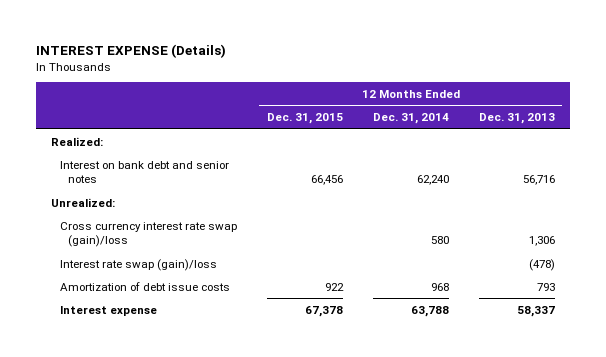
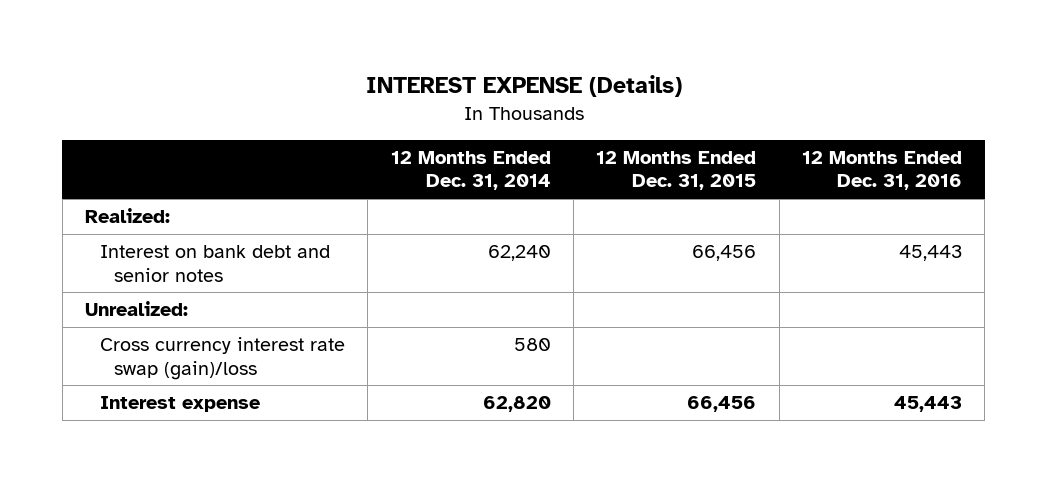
[478,113,555,125] Dec. 31, 2013 -> none
none -> [802,150,963,191] 12 Months Ended Dec. 31, 2016
[59,258,217,271] Interest rate swap (gain)/loss -> none
[59,281,230,291] Amortization of debt issue costs -> none
[304,305,343,317] 67,378 -> [687,396,757,413] 66,456
[410,305,449,317] 63,788 -> [482,396,551,413] 62,820

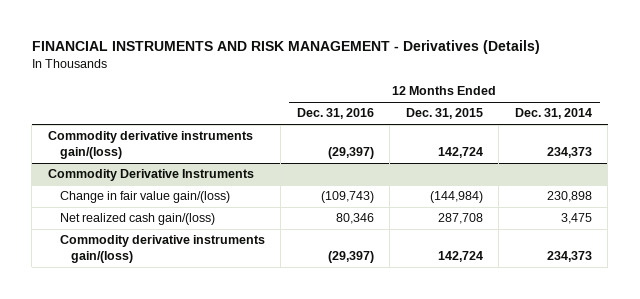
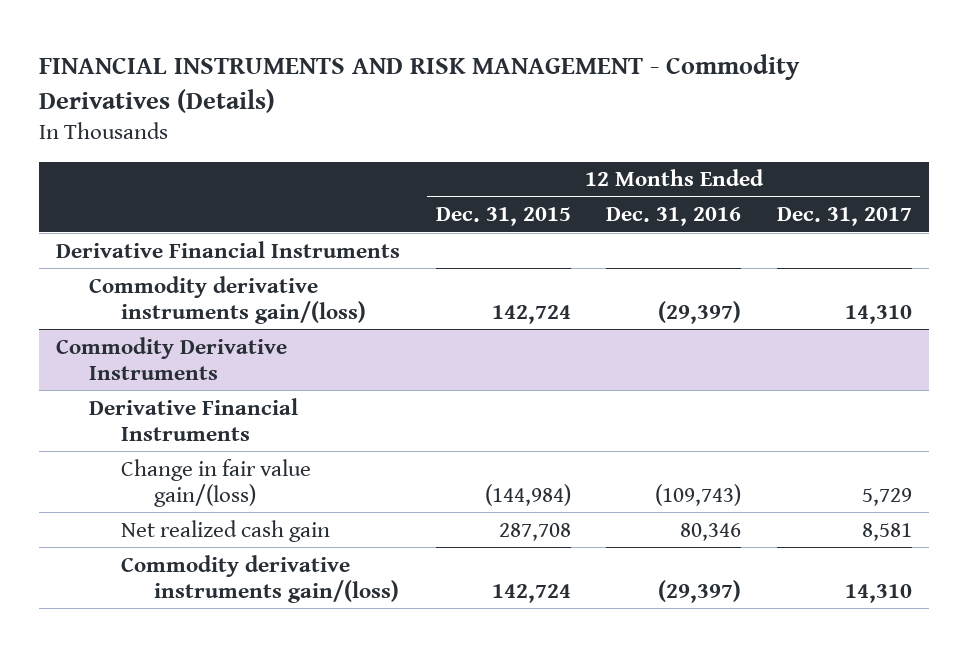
[31,39,540,54] FINANCIAL INSTRUMENTS AND RISK MANAGEMENT - Derivatives (Details) -> [38,53,800,113] FINANCIAL INSTRUMENTS AND RISK MANAGEMENT - Commodity Derivatives (Details)
[514,108,592,120] Dec. 31, 2014 -> none
none -> [776,207,912,227] Dec. 31, 2017
none -> [56,240,401,258] Derivative Financial Instruments
none -> [88,397,298,441] Derivative Financial Instruments
[59,213,215,226] Net realized cash gain/(loss) -> [121,519,331,542] Net realized cash gain

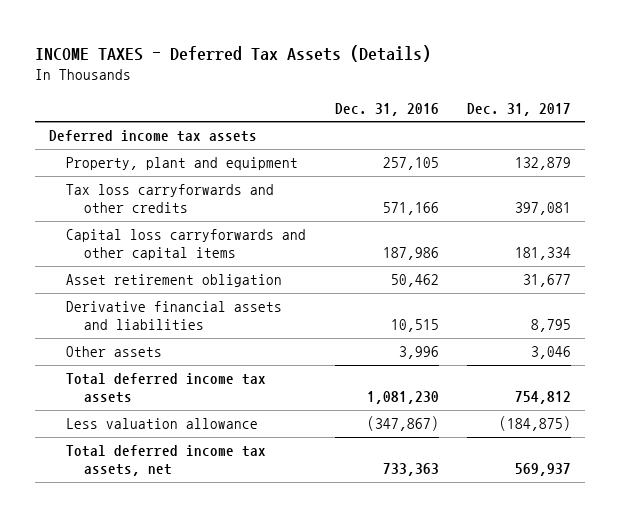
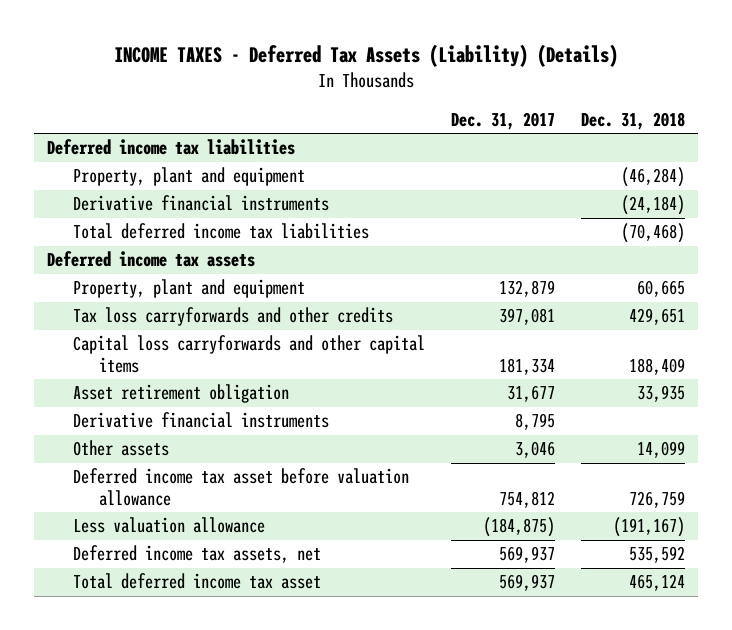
[35,44,432,62] INCOME TAXES - Deferred Tax Assets (Details) -> [114,44,619,68] INCOME TAXES - Deferred Tax Assets (Liability) (Details)
[334,102,439,116] Dec. 31, 2016 -> none
none -> [581,111,686,130] Dec. 31, 2018
none -> [46,139,295,156] Deferred income tax liabilities
none -> [72,167,305,187] Property, plant and equipment
none -> [72,195,329,212] Derivative financial instruments
none -> [72,223,369,240] Total deferred income tax liabilities
[66,301,283,331] Derivative financial assets and liabilities -> [72,412,329,429] Derivative financial instruments
[66,373,267,404] Total deferred income tax assets -> [72,468,409,506] Deferred income tax asset before valuation allowance
[66,445,267,477] Total deferred income tax assets, net -> [72,545,321,564] Deferred income tax assets, net
none -> [72,573,321,590] Total deferred income tax asset

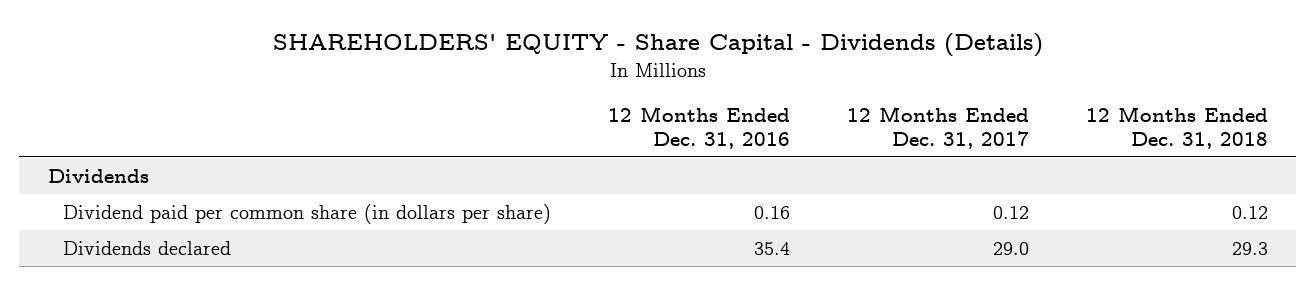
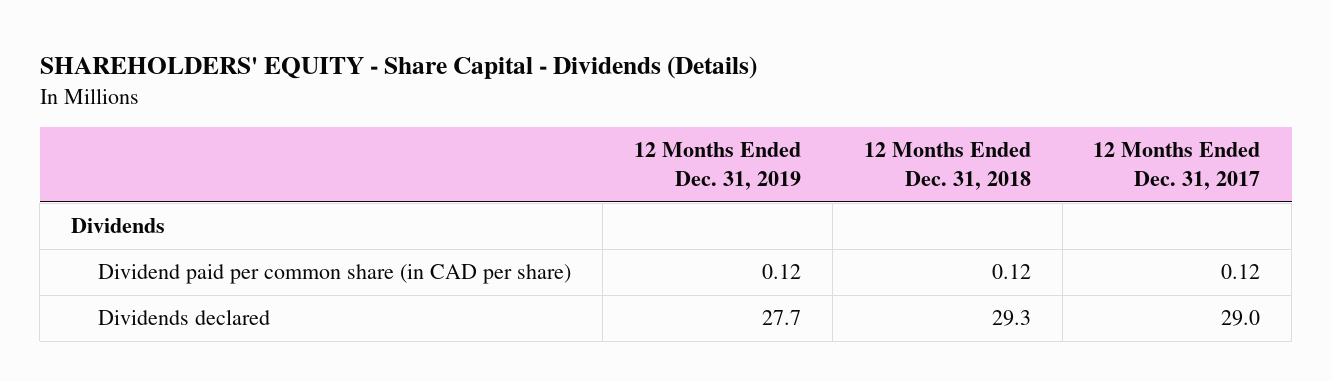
[608,105,791,149] 12 Months Ended Dec. 31, 2016 -> none
none -> [633,141,801,190] 12 Months Ended Dec. 31, 2019
[63,203,552,224] Dividend paid per common share (in dollars per share) -> [97,264,571,285] Dividend paid per common share (in CAD per share)

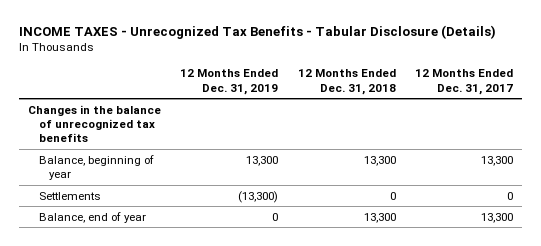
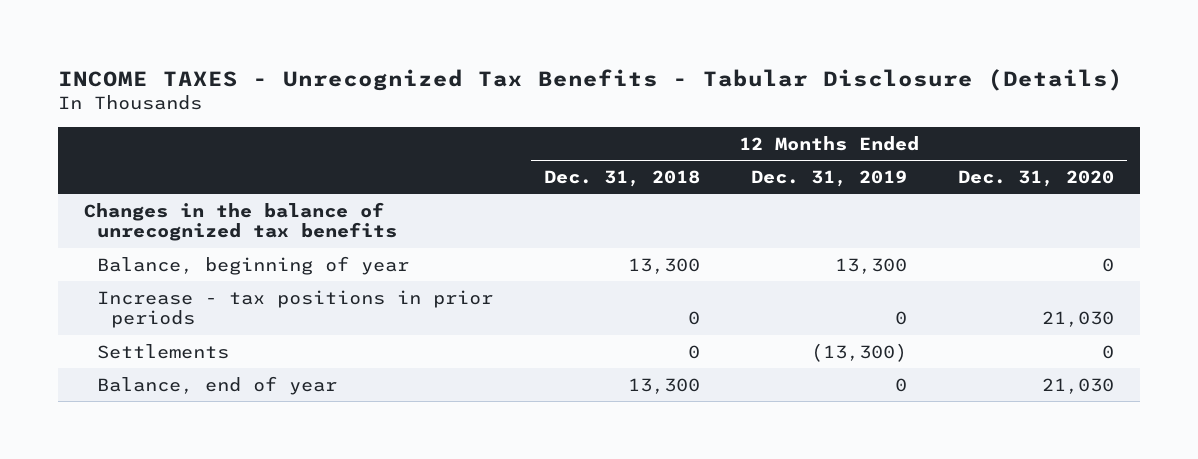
[414,69,513,95] 12 Months Ended Dec. 31, 2017 -> none
none -> [958,169,1115,187] Dec. 31, 2020
none -> [97,289,494,329] Increase - tax positions in prior periods

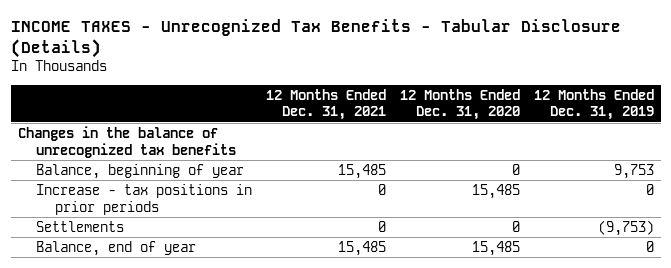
[544,169,701,187] Dec. 31, 2018 -> none
none -> [266,88,387,121] 12 Months Ended Dec. 31, 2021
[835,257,908,274] 13,300 -> [613,163,654,179] 9,753
[1042,311,1115,328] 21,030 -> [471,183,520,199] 15,485
[811,342,908,362] (13,300) -> [597,219,654,236] (9,753)
[1042,377,1115,394] 21,030 -> [471,240,520,256] 15,485

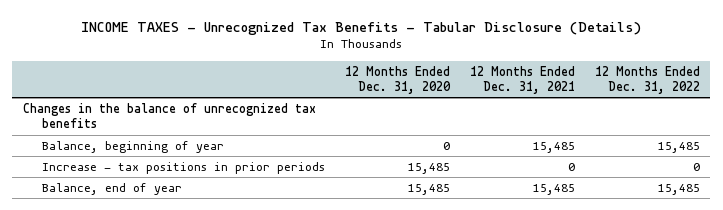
[533,88,654,121] 12 Months Ended Dec. 31, 2019 -> none
none -> [595,65,701,94] 12 Months Ended Dec. 31, 2022
[36,220,125,232] Settlements -> none

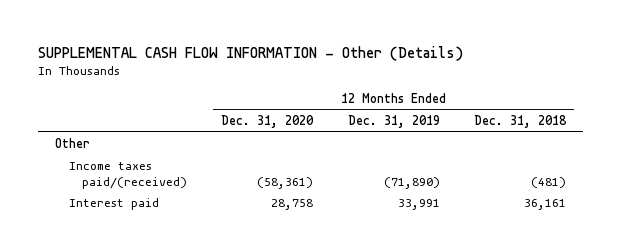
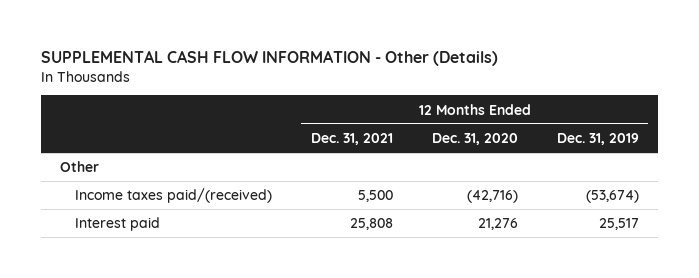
[473,114,567,128] Dec. 31, 2018 -> none
none -> [310,132,393,145] Dec. 31, 2021
[257,176,314,189] (58,361) -> [466,190,518,204] (42,716)
[383,176,440,189] (71,890) -> [585,190,639,204] (53,674)
[271,199,314,211] 28,758 -> [477,218,518,231] 21,276
[397,199,440,211] 33,991 -> [598,218,639,231] 25,517

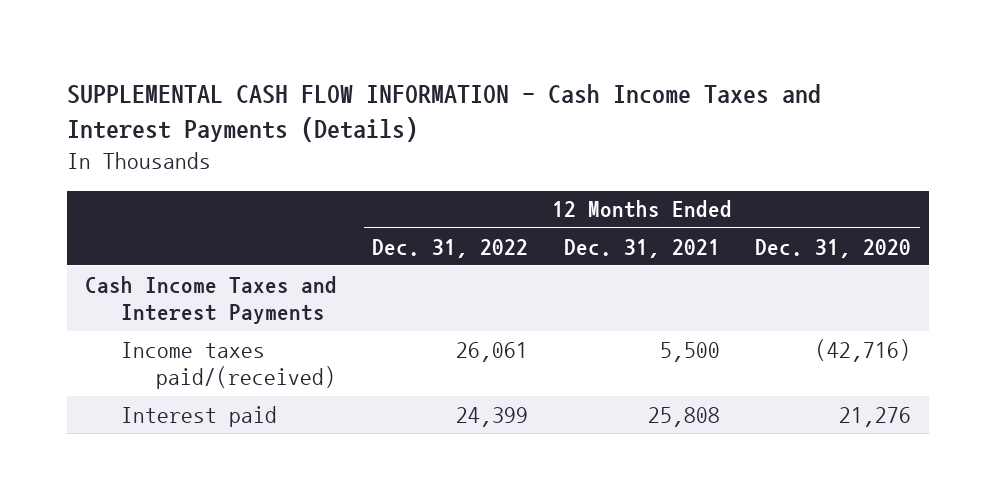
[40,49,498,66] SUPPLEMENTAL CASH FLOW INFORMATION - Other (Details) -> [67,84,822,143] SUPPLEMENTAL CASH FLOW INFORMATION - Cash Income Taxes and Interest Payments (Details)
[556,132,639,145] Dec. 31, 2019 -> none
none -> [372,238,529,258] Dec. 31, 2022
[60,161,100,173] Other -> [84,275,337,325] Cash Income Taxes and Interest Payments

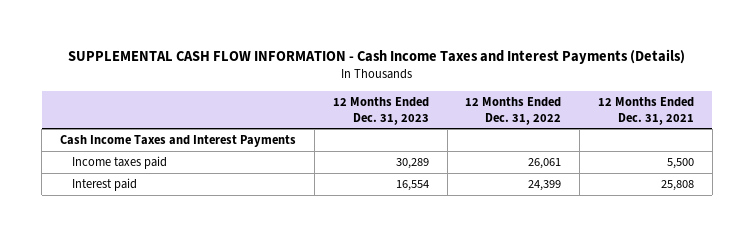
[755,238,912,258] Dec. 31, 2020 -> none
none -> [332,96,429,125] 12 Months Ended Dec. 31, 2023
[120,341,337,390] Income taxes paid/(received) -> [72,156,168,170] Income taxes paid

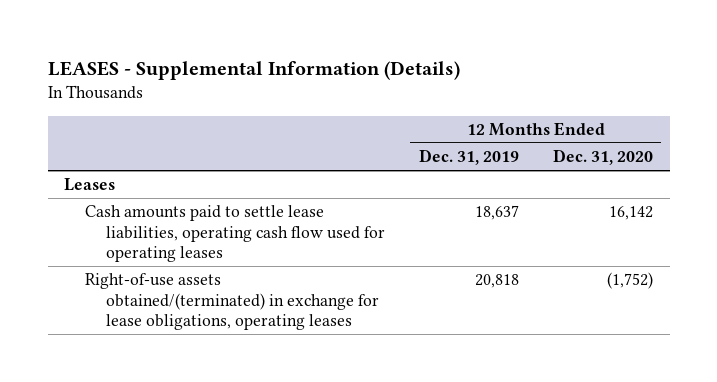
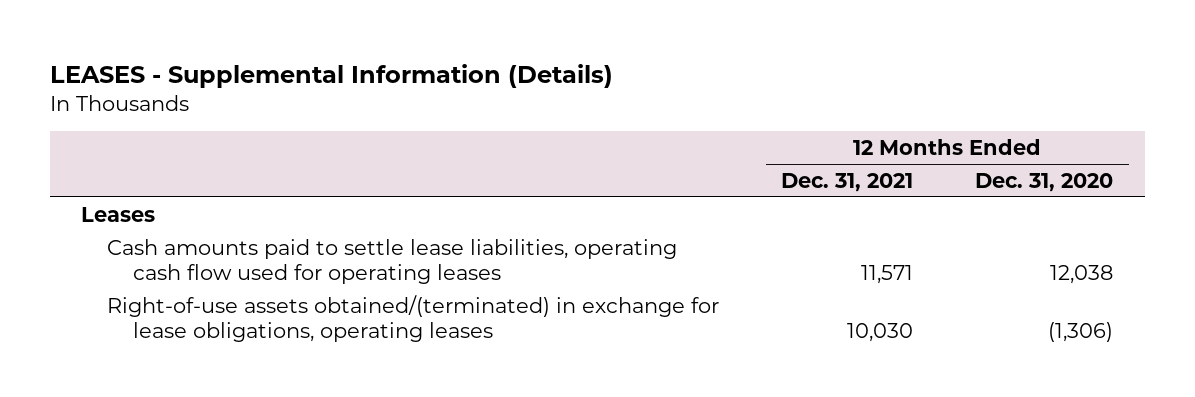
[418,149,519,166] Dec. 31, 2019 -> none
none -> [781,172,914,192] Dec. 31, 2021
[608,206,653,221] 16,142 -> [1050,265,1114,285] 12,038
[606,272,653,290] (1,752) -> [1048,322,1114,343] (1,306)

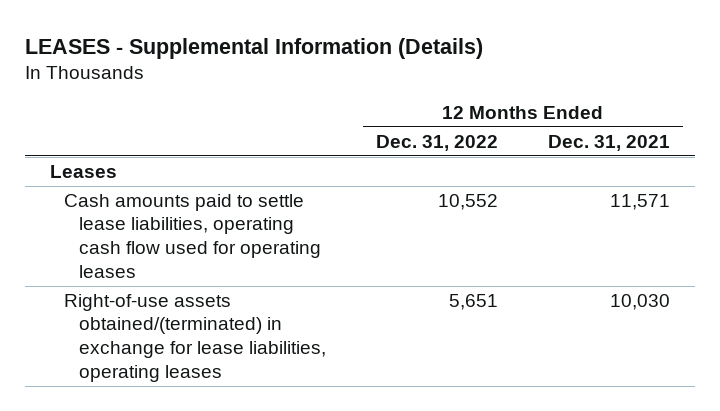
[975,172,1114,192] Dec. 31, 2020 -> none
none -> [375,134,498,151] Dec. 31, 2022
[107,294,720,343] Right-of-use assets obtained/(terminated) in exchange for lease obligations, operating leases -> [64,293,326,382] Right-of-use assets obtained/(terminated) in exchange for lease liabilities, operating leases

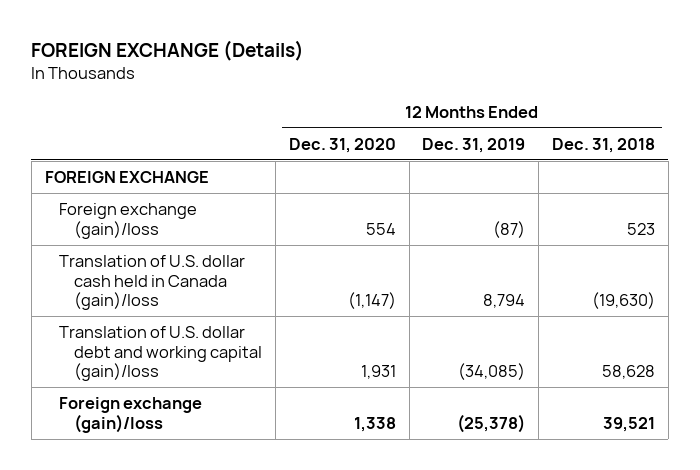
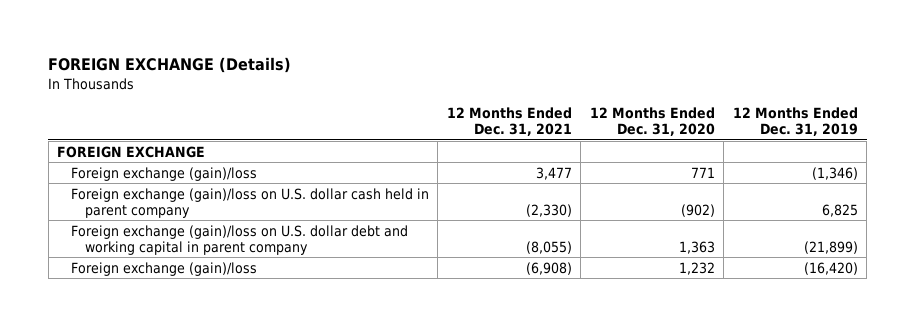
[552,137,656,153] Dec. 31, 2018 -> none
none -> [446,107,572,137] 12 Months Ended Dec. 31, 2021
[365,222,396,235] 554 -> [690,166,715,178] 771
[493,220,526,238] (87) -> [811,166,858,180] (1,346)
[59,254,246,311] Translation of U.S. dollar cash held in Canada (gain)/loss -> [70,187,429,218] Foreign exchange (gain)/loss on U.S. dollar cash held in parent company
[347,292,396,310] (1,147) -> [680,203,715,217] (902)
[483,294,526,309] 8,794 -> [821,203,858,217] 6,825
[59,325,262,382] Translation of U.S. dollar debt and working capital (gain)/loss -> [70,224,408,255] Foreign exchange (gain)/loss on U.S. dollar debt and working capital in parent company
[360,365,396,380] 1,931 -> [678,240,715,254] 1,363
[458,363,526,381] (34,085) -> [803,240,858,254] (21,899)
[353,416,396,432] 1,338 -> [678,261,715,275] 1,232
[457,413,526,433] (25,378) -> [803,261,858,275] (16,420)

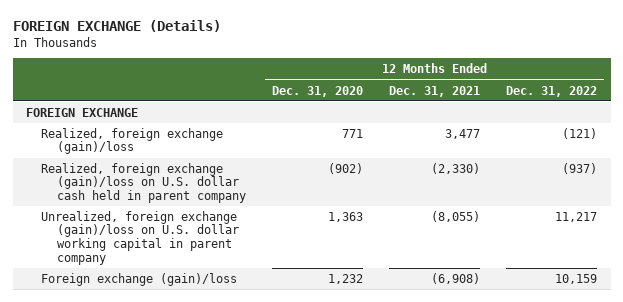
[732,107,858,137] 12 Months Ended Dec. 31, 2019 -> none
none -> [506,85,598,97] Dec. 31, 2022
[70,166,257,181] Foreign exchange (gain)/loss -> [41,127,224,155] Realized, foreign exchange (gain)/loss
[70,187,429,218] Foreign exchange (gain)/loss on U.S. dollar cash held in parent company -> [41,162,246,203] Realized, foreign exchange (gain)/loss on U.S. dollar cash held in parent company
[70,224,408,255] Foreign exchange (gain)/loss on U.S. dollar debt and working capital in parent company -> [41,210,239,265] Unrealized, foreign exchange (gain)/loss on U.S. dollar working capital in parent company

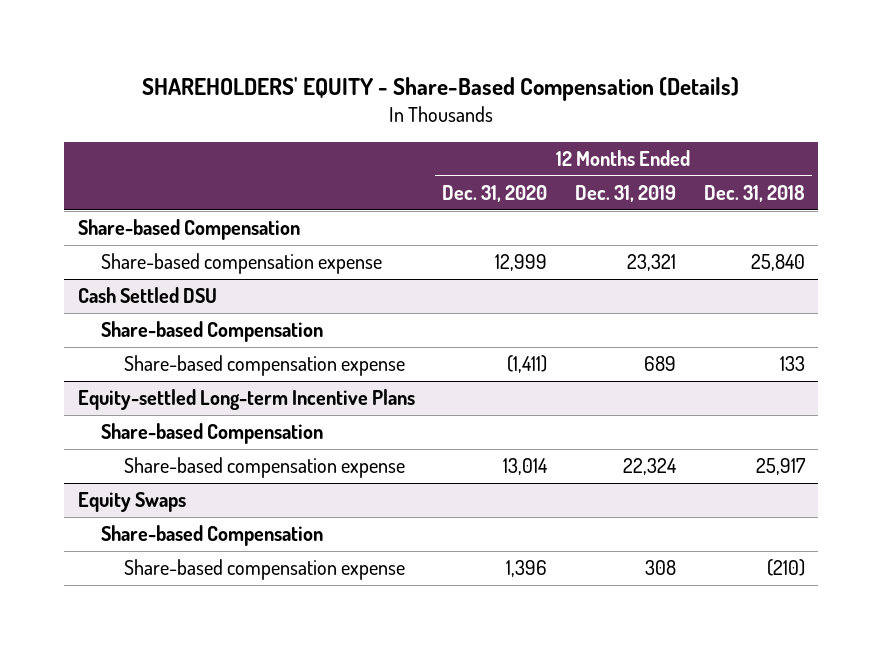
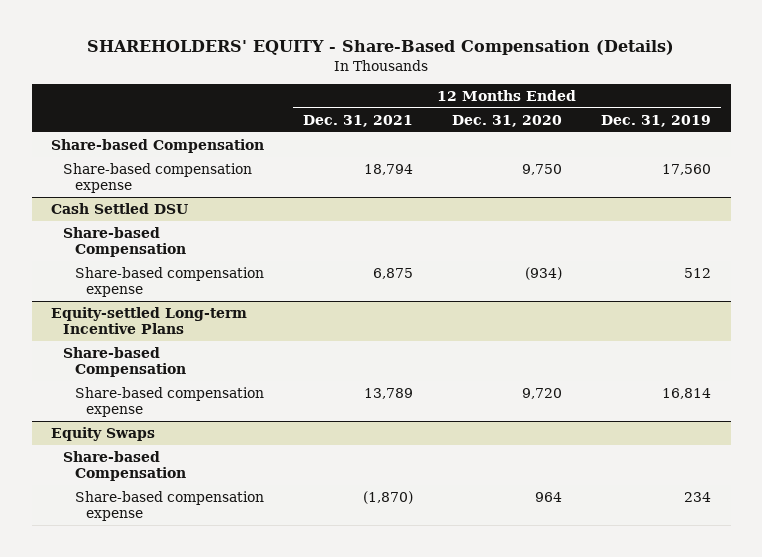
[703,185,805,203] Dec. 31, 2018 -> none
none -> [303,114,414,127] Dec. 31, 2021
[495,254,548,272] 12,999 -> [522,163,563,175] 9,750
[626,254,676,272] 23,321 -> [662,163,712,175] 17,560
[507,355,548,374] (1,411) -> [525,266,563,280] (934)
[643,356,676,372] 689 -> [684,267,712,278] 512
[503,458,549,476] 13,014 -> [522,387,563,399] 9,720
[622,458,677,476] 22,324 -> [662,387,712,399] 16,814
[506,560,548,578] 1,396 -> [535,491,563,502] 964
[644,560,676,576] 308 -> [684,491,712,502] 234

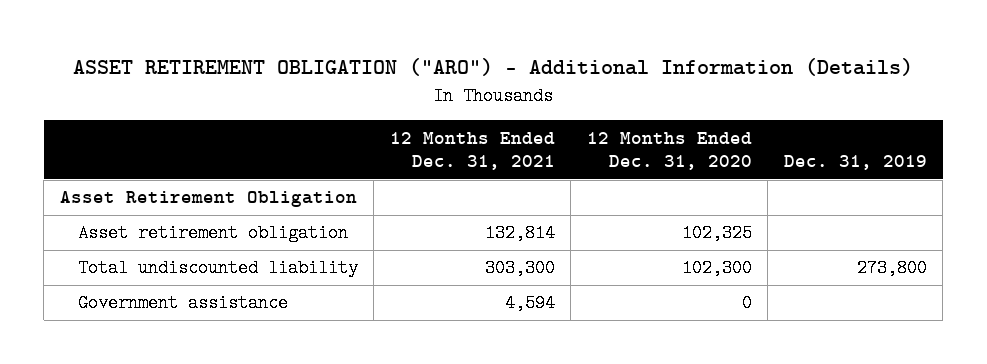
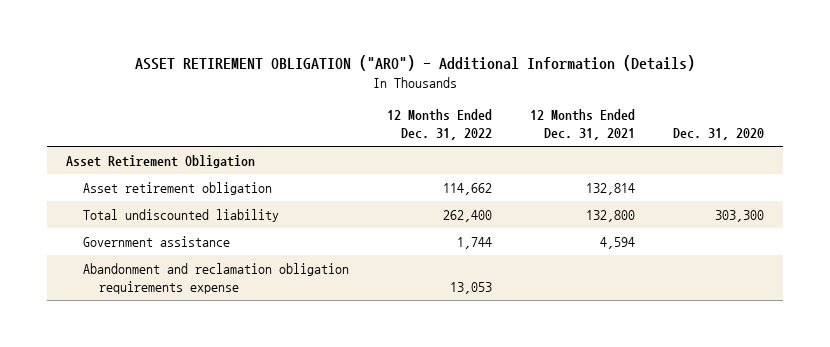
[586,131,752,171] 12 Months Ended Dec. 31, 2020 -> none
[783,155,927,171] Dec. 31, 2019 -> none
none -> [386,109,492,140] 12 Months Ended Dec. 31, 2022
none -> [673,127,765,140] Dec. 31, 2020
[484,259,555,278] 303,300 -> [586,210,636,223] 132,800
none -> [82,263,349,294] Abandonment and reclamation obligation requirements expense

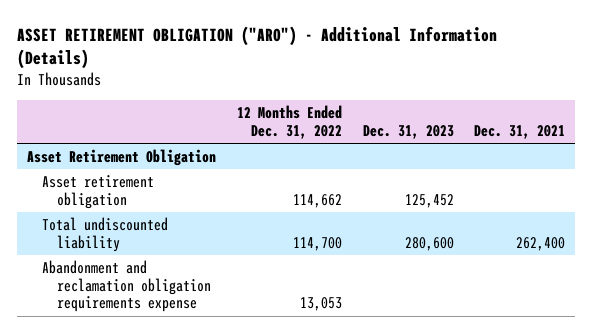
[530,109,636,140] 12 Months Ended Dec. 31, 2021 -> none
[673,127,765,140] Dec. 31, 2020 -> none
none -> [362,124,454,139] Dec. 31, 2023
none -> [474,124,566,139] Dec. 31, 2021
[82,236,230,248] Government assistance -> none
[442,210,492,223] 262,400 -> [292,236,342,251] 114,700

